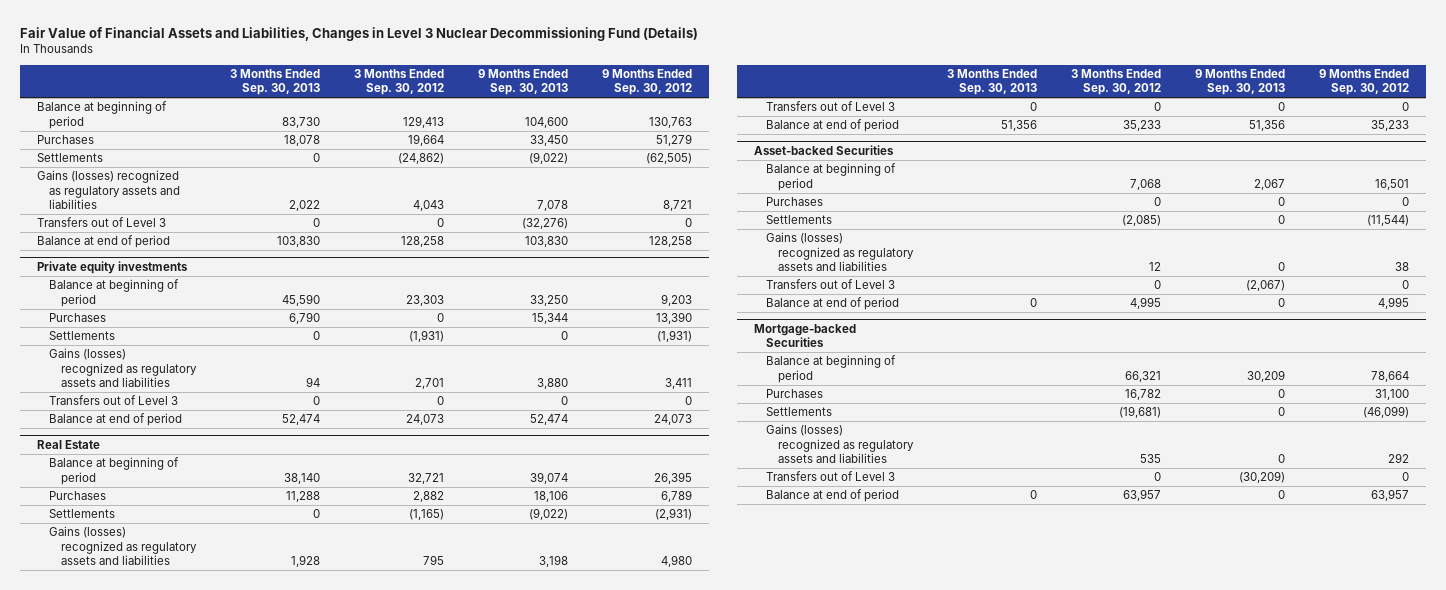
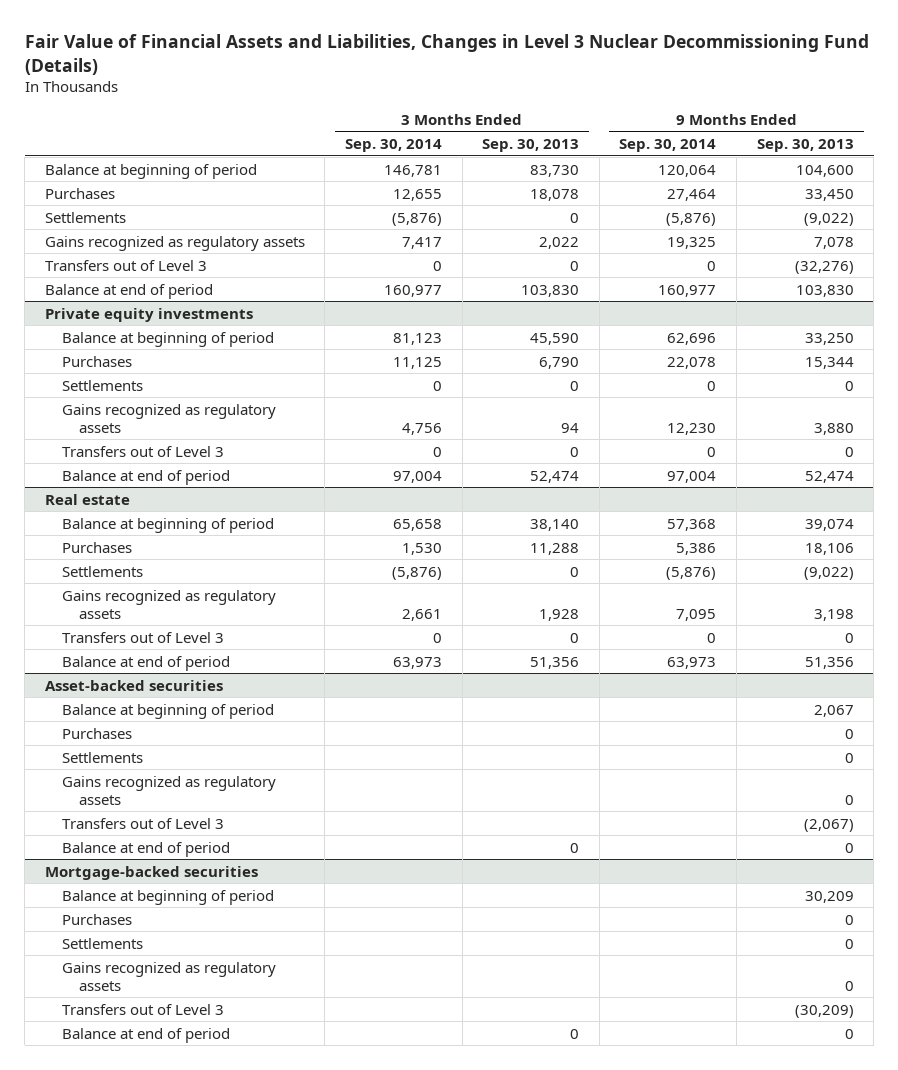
[353,68,444,96] 3 Months Ended Sep. 30, 2012 -> none
[601,68,692,96] 9 Months Ended Sep. 30, 2012 -> none
none -> [344,138,442,152] Sep. 30, 2014
none -> [619,138,717,152] Sep. 30, 2014
[37,170,180,210] Gains (losses) recognized as regulatory assets and liabilities -> [44,235,305,251] Gains recognized as regulatory assets
[48,348,197,388] Gains (losses) recognized as regulatory assets and liabilities -> [61,403,276,433] Gains recognized as regulatory assets
[37,439,101,449] Real Estate -> [44,493,130,505] Real estate
[48,526,197,566] Gains (losses) recognized as regulatory assets and liabilities -> [61,589,276,619] Gains recognized as regulatory assets
[754,144,895,155] Asset-backed Securities -> [44,679,223,691] Asset-backed securities
[766,232,914,272] Gains (losses) recognized as regulatory assets and liabilities -> [61,775,276,805] Gains recognized as regulatory assets
[754,323,857,348] Mortgage-backed Securities -> [44,865,258,880] Mortgage-backed securities
[766,424,914,464] Gains (losses) recognized as regulatory assets and liabilities -> [61,961,276,991] Gains recognized as regulatory assets

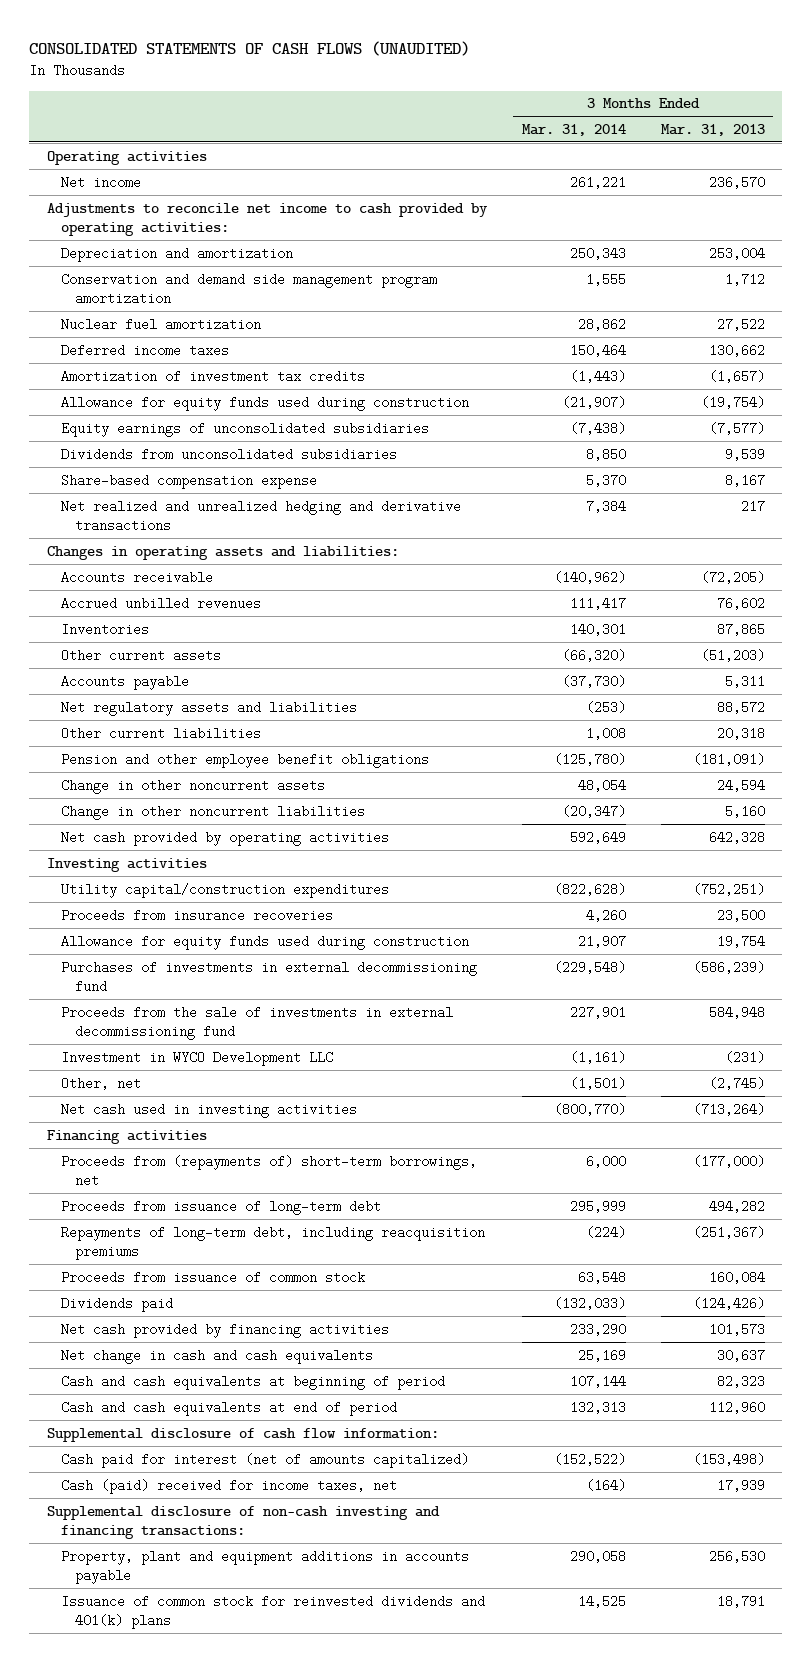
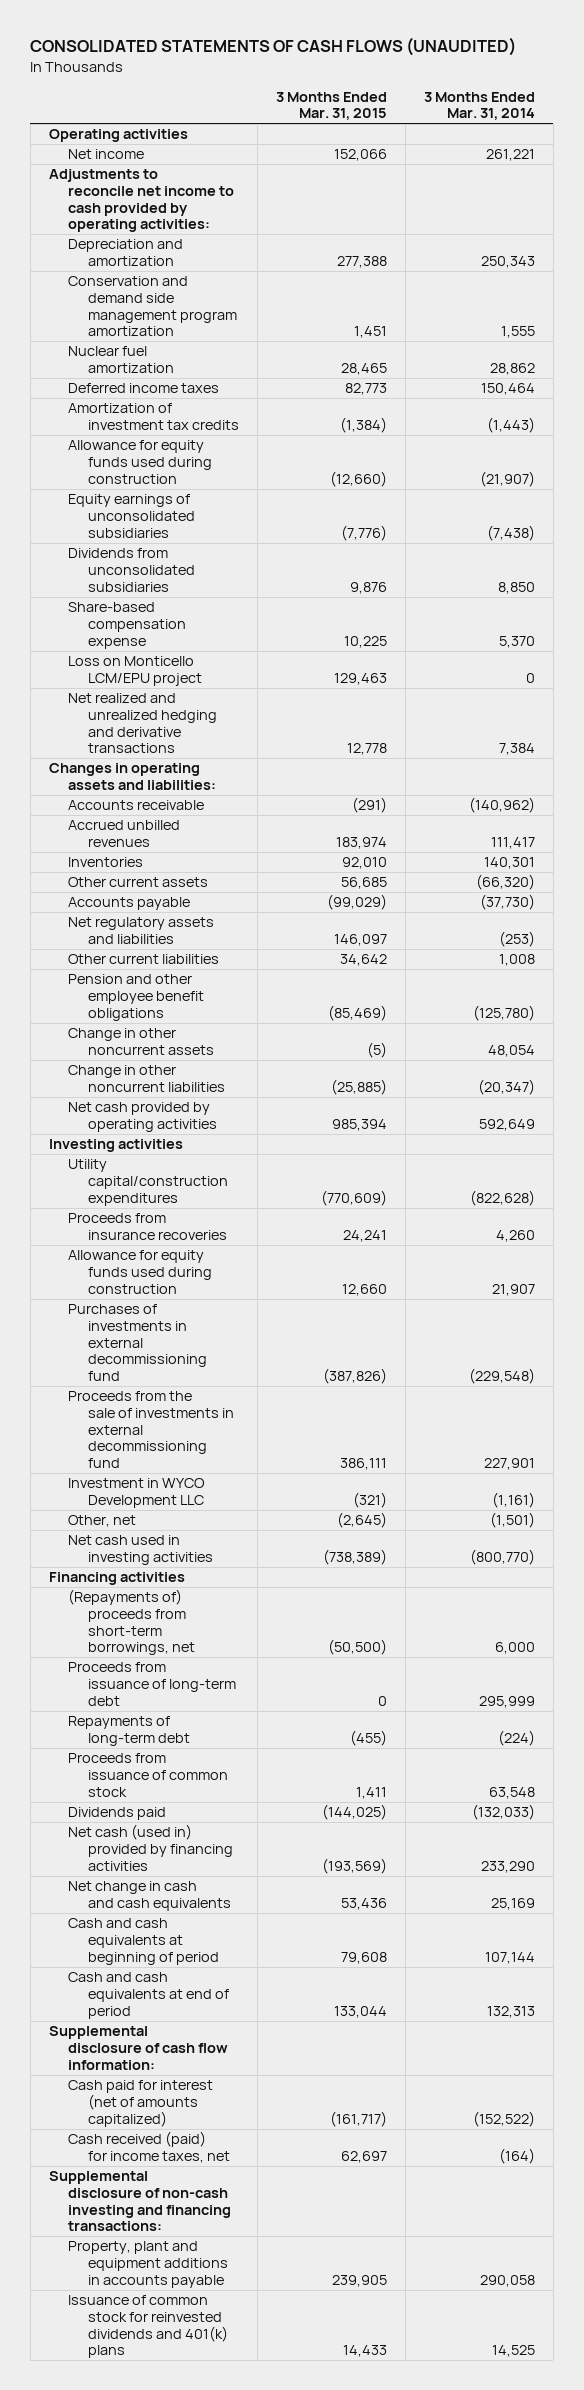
[660,123,765,136] Mar. 31, 2013 -> none
none -> [275,91,387,121] 3 Months Ended Mar. 31, 2015
none -> [68,656,202,687] Loss on Monticello LCM/EPU project
[60,1154,477,1188] Proceeds from (repayments of) short-term borrowings, net -> [68,1589,195,1656] (Repayments of) proceeds from short-term borrowings, net
[60,1225,485,1261] Repayments of long-term debt, including reacquisition premiums -> [68,1716,190,1747] Repayments of long-term debt
[60,1322,389,1338] Net cash provided by financing activities -> [68,1824,233,1871] Net cash (used in) provided by financing activities
[60,1478,397,1494] Cash (paid) received for income taxes, net -> [68,2131,230,2164] Cash received (paid) for income taxes, net

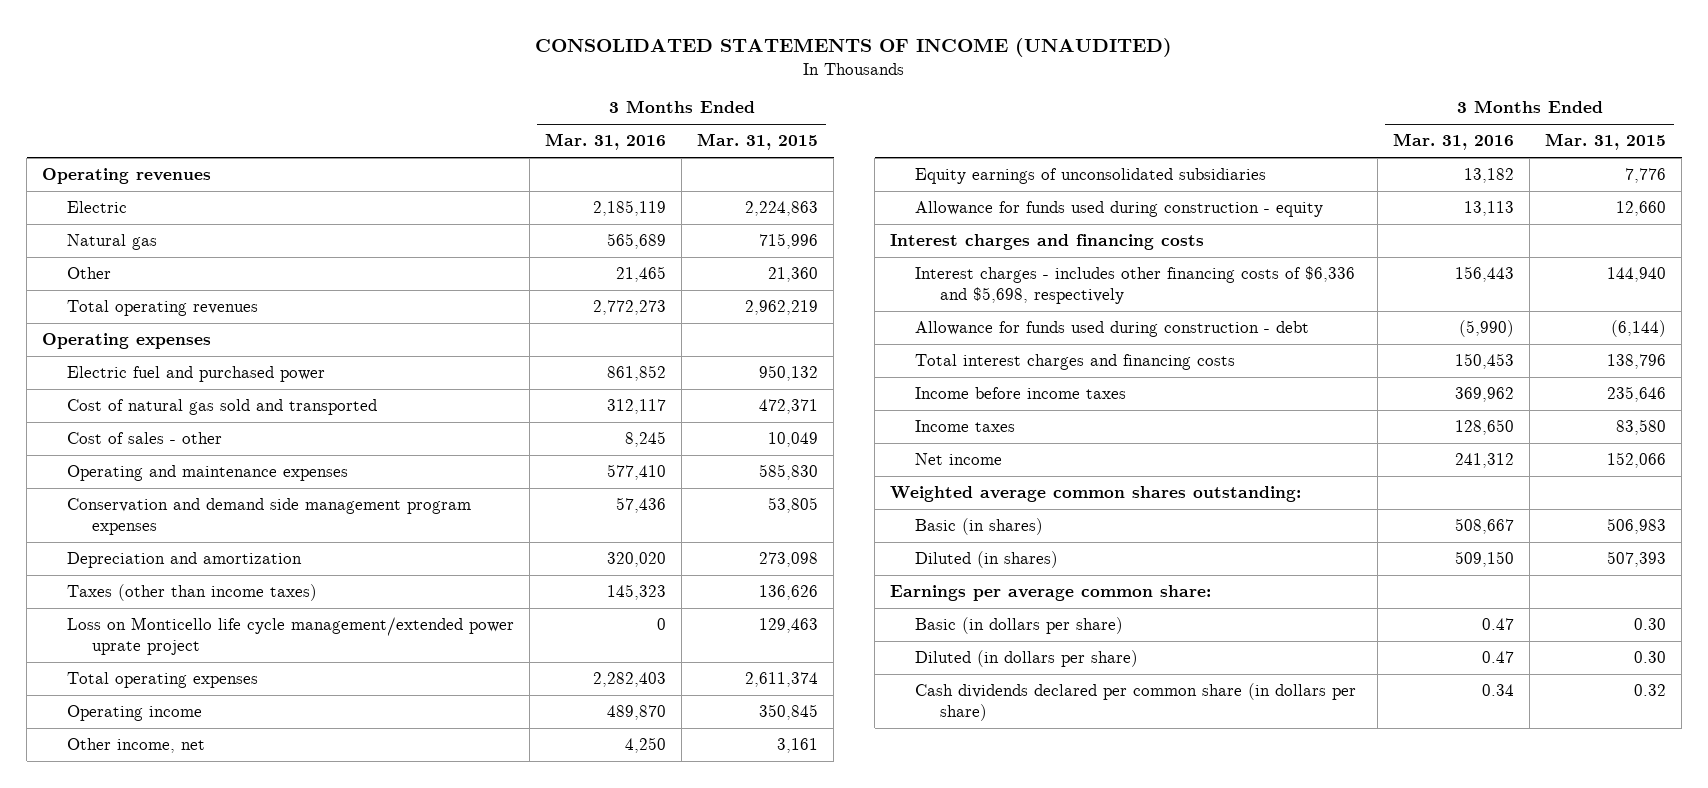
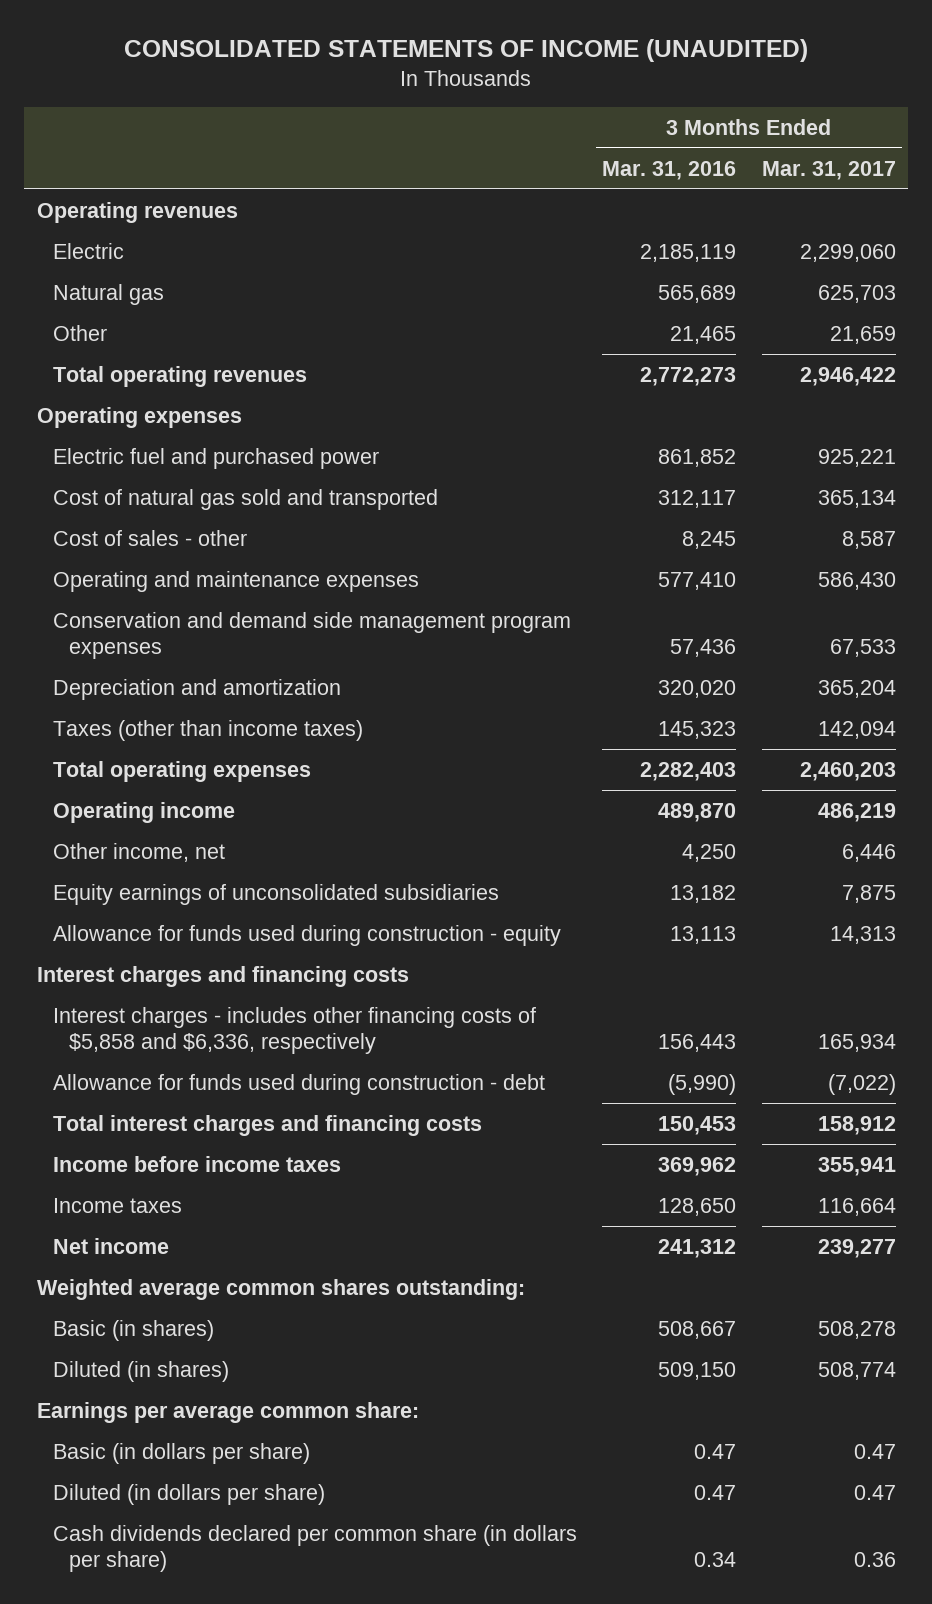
[697,133,819,151] Mar. 31, 2015 -> none
none -> [761,160,896,180] Mar. 31, 2017
[67,617,515,656] Loss on Monticello life cycle management/extended power uprate project -> none
[915,266,1356,305] Interest charges - includes other financing costs of $6,336 and $5,698, respectively -> [52,1006,536,1054] Interest charges - includes other financing costs of $5,858 and $6,336, respectively

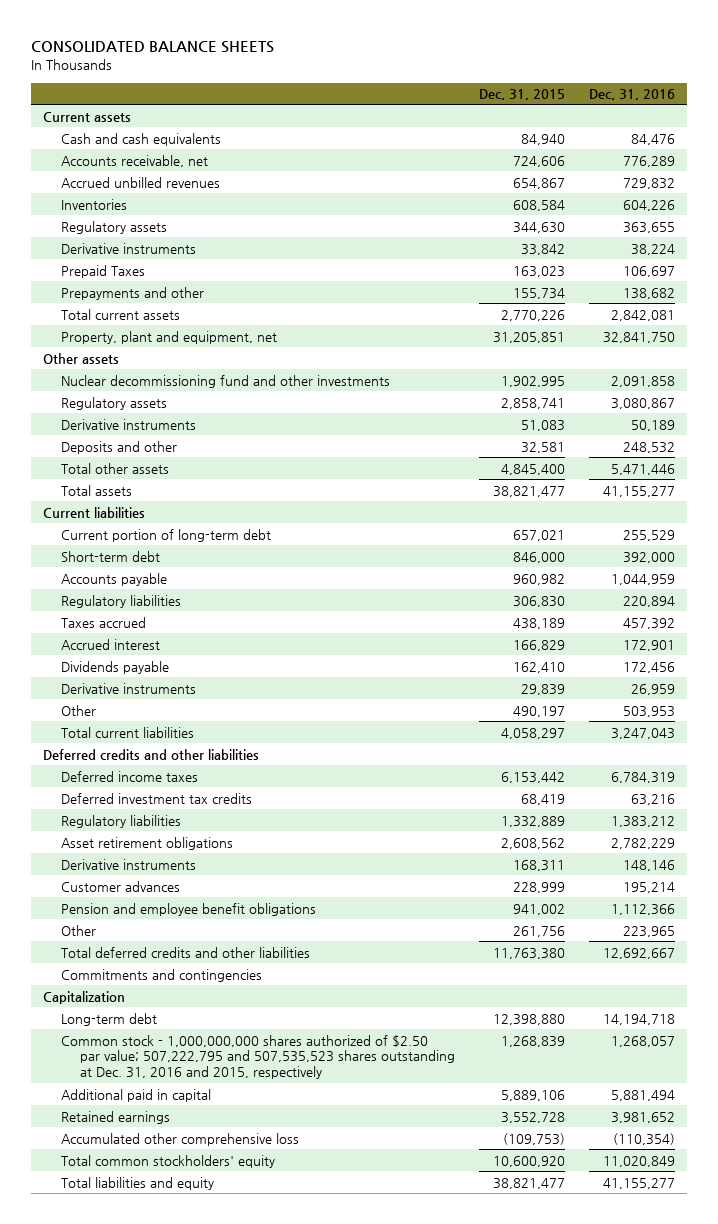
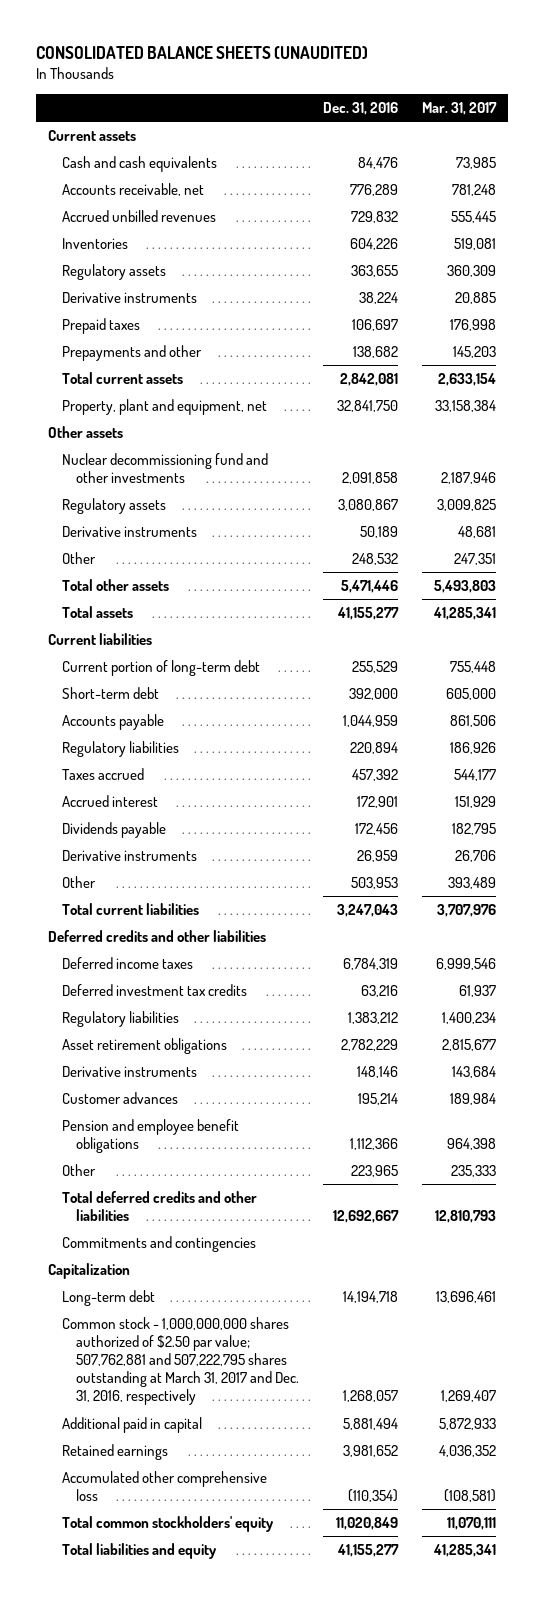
[30,41,274,54] CONSOLIDATED BALANCE SHEETS -> [35,46,368,60] CONSOLIDATED BALANCE SHEETS (UNAUDITED)
[479,89,566,101] Dec. 31, 2015 -> none
none -> [422,102,498,116] Mar. 31, 2017
[61,264,146,278] Prepaid Taxes -> [62,318,141,335] Prepaid taxes
[61,440,178,454] Deposits and other -> [62,552,97,565] Other
[61,1034,456,1080] Common stock - 1,000,000,000 shares authorized of $2.50 par value; 507,222,795 and 507,535,523 shares outstanding at Dec. 31, 2016 and 2015, respectively -> [62,1317,300,1406] Common stock - 1,000,000,000 shares authorized of $2.50 par value; 507,762,881 and 507,222,795 shares outstanding at March 31, 2017 and Dec. 31, 2016, respectively

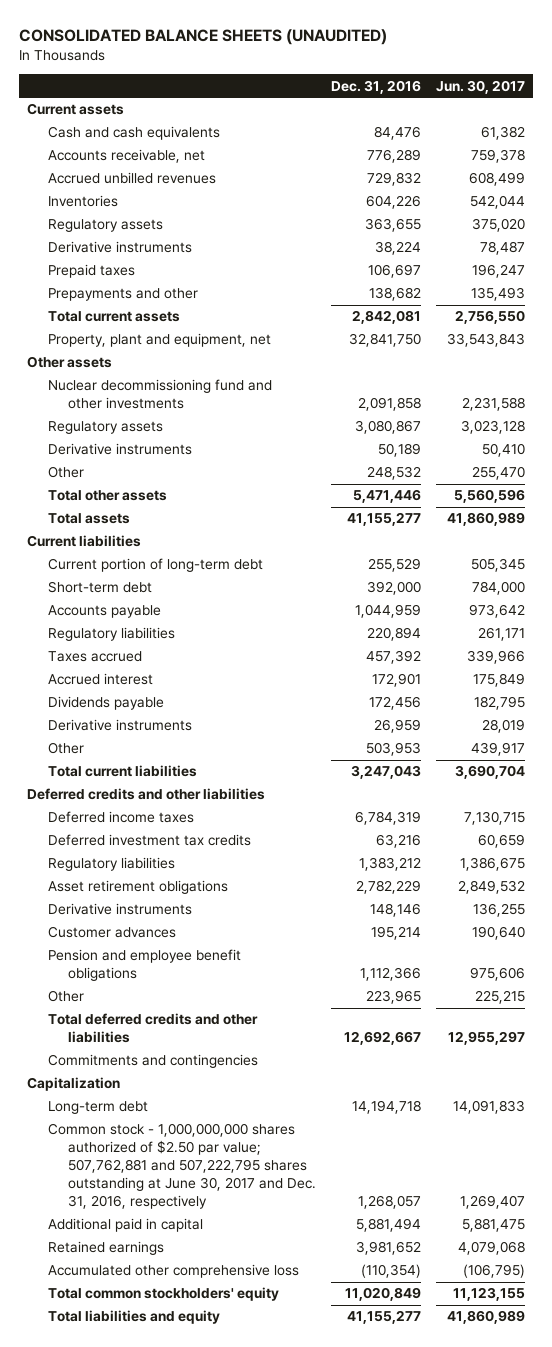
[422,102,498,116] Mar. 31, 2017 -> none
none -> [436,79,526,94] Jun. 30, 2017
[62,1317,300,1406] Common stock - 1,000,000,000 shares authorized of $2.50 par value; 507,762,881 and 507,222,795 shares outstanding at March 31, 2017 and Dec. 31, 2016, respectively -> [47,1123,317,1210] Common stock - 1,000,000,000 shares authorized of $2.50 par value; 507,762,881 and 507,222,795 shares outstanding at June 30, 2017 and Dec. 31, 2016, respectively

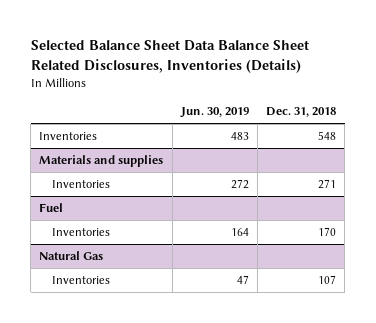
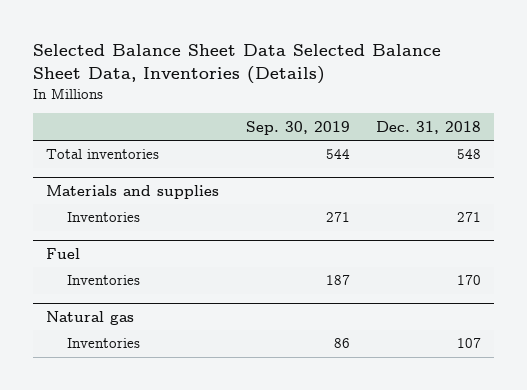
[30,40,309,73] Selected Balance Sheet Data Balance Sheet Related Disclosures, Inventories (Details) -> [32,43,441,84] Selected Balance Sheet Data Selected Balance Sheet Data, Inventories (Details)
[179,107,249,119] Jun. 30, 2019 -> none
none -> [245,120,350,135] Sep. 30, 2019
[39,132,98,141] Inventories -> [46,149,160,160] Total inventories
[39,251,104,261] Natural Gas -> [46,310,135,325] Natural gas

